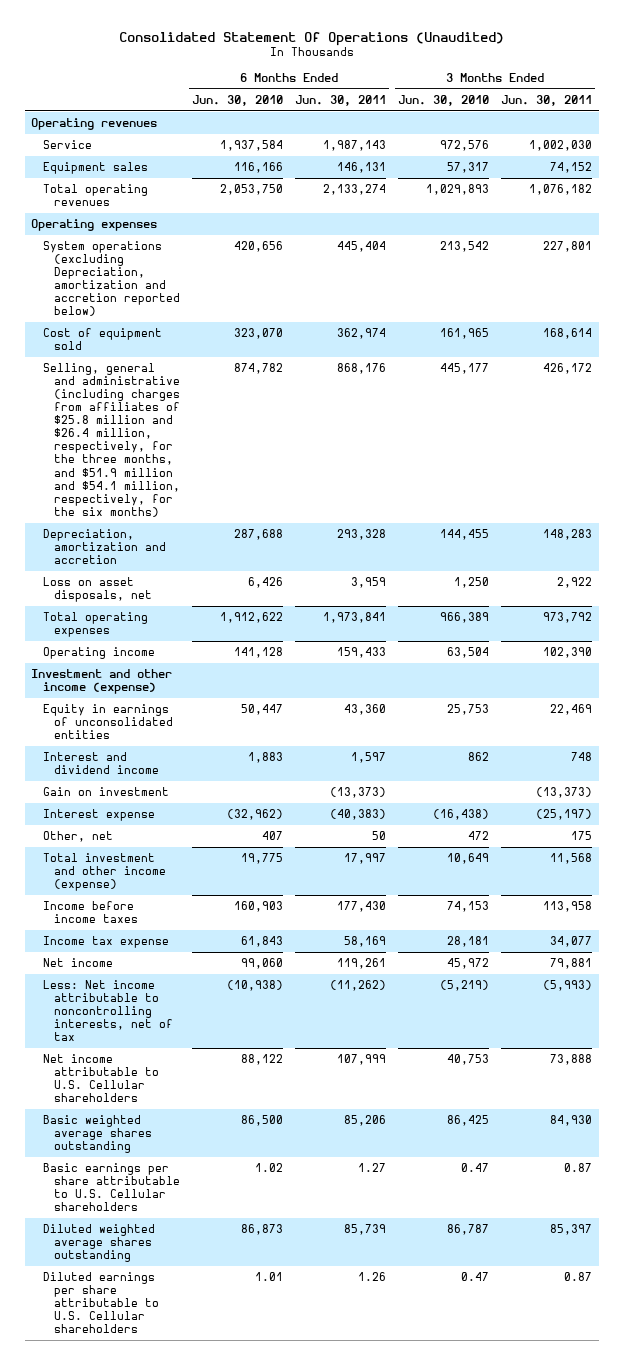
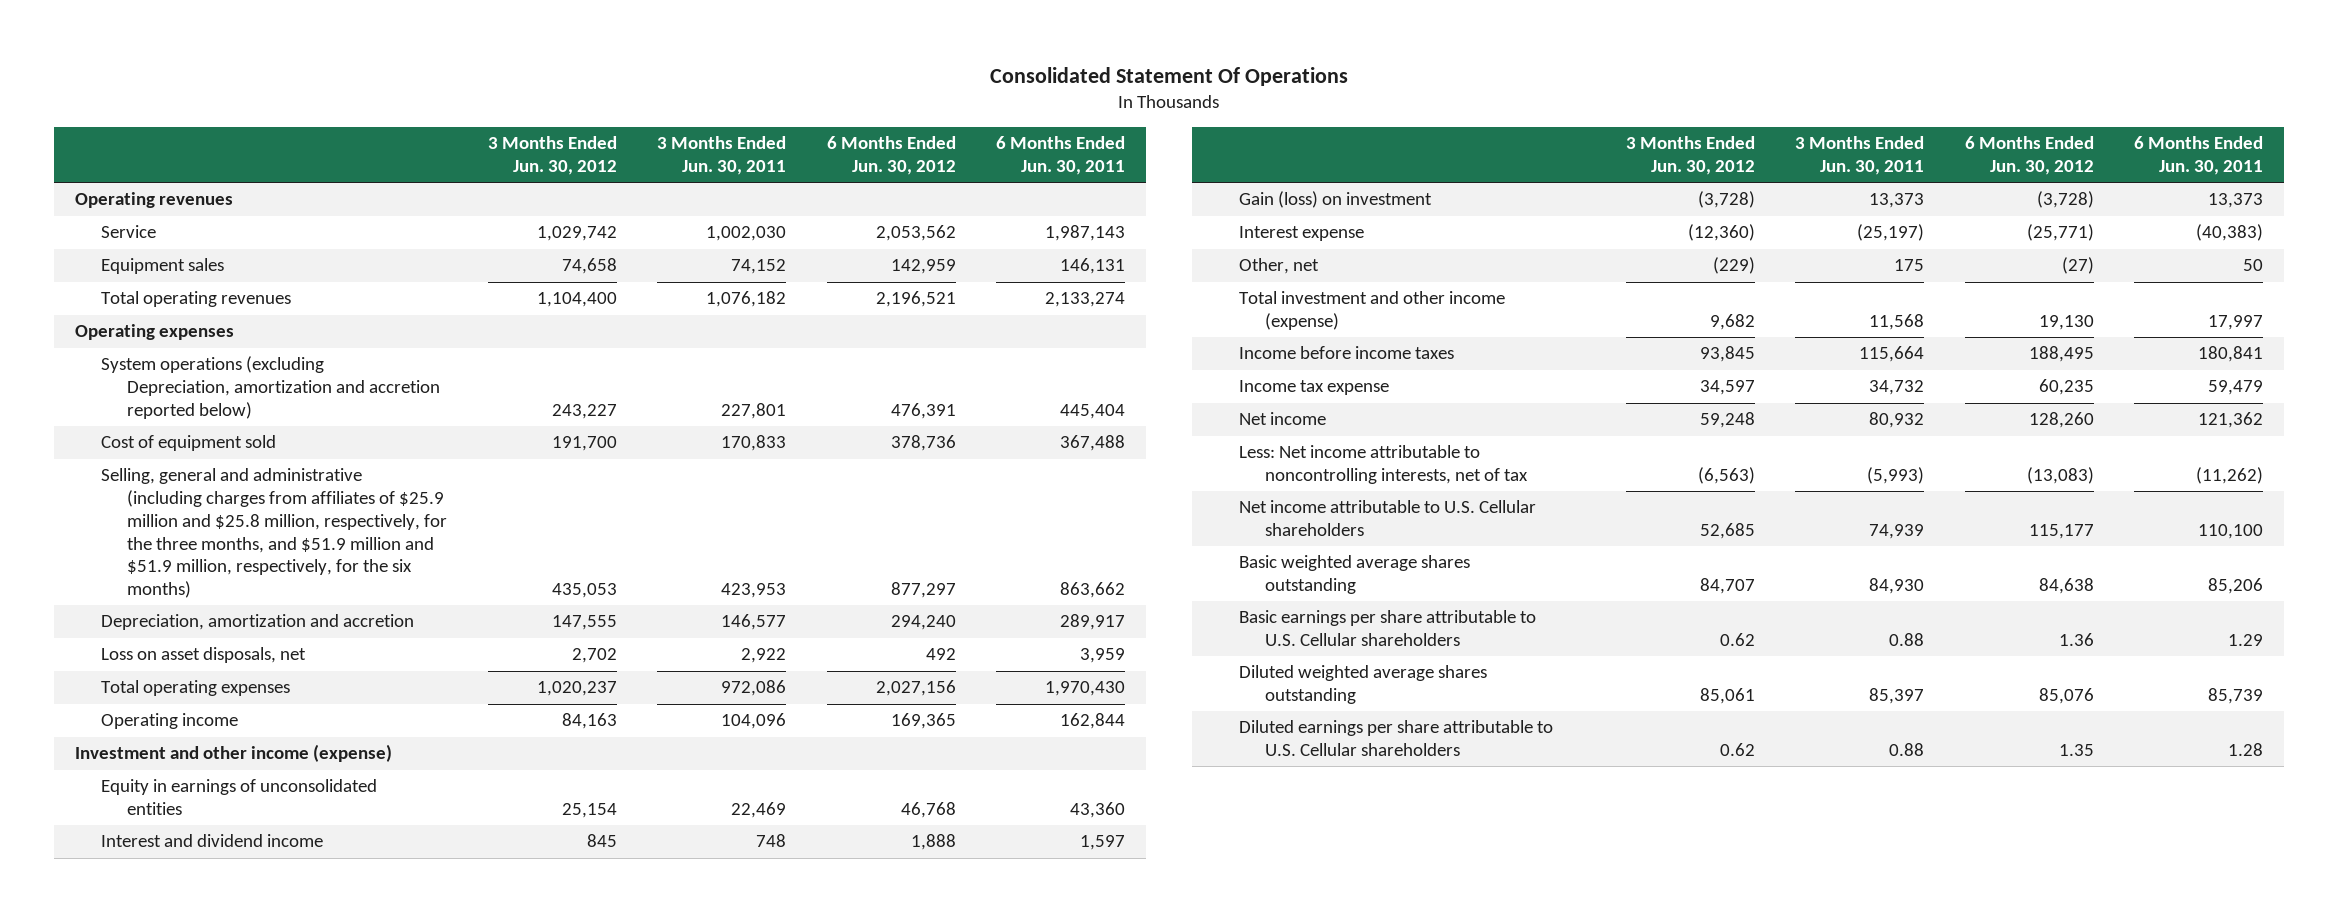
[118,31,504,46] Consolidated Statement Of Operations (Unaudited) -> [989,67,1348,87] Consolidated Statement Of Operations
[192,94,284,106] Jun. 30, 2010 -> none
[398,94,490,106] Jun. 30, 2010 -> none
none -> [487,136,617,176] 3 Months Ended Jun. 30, 2012
none -> [826,136,956,176] 6 Months Ended Jun. 30, 2012
[337,327,387,339] 362,974 -> [1060,435,1126,452] 367,488
[543,327,593,339] 168,614 -> [721,435,787,452] 170,833
[42,362,180,517] Selling, general and administrative (including charges from affiliates of $25.8 million and $26.4 million, respectively, for the three months, and $51.9 million and $54.1 million, respectively, for the six months) -> [100,468,448,598] Selling, general and administrative (including charges from affiliates of $25.9 million and $25.8 million, respectively, for the three months, and $51.9 million and $51.9 million, respectively, for the six months)
[337,362,387,374] 868,176 -> [1060,581,1126,598] 863,662
[543,362,593,374] 426,172 -> [721,582,787,598] 423,953
[337,528,387,540] 293,328 -> [1060,614,1126,631] 289,917
[543,528,593,540] 148,283 -> [721,614,787,631] 146,577
[323,611,387,623] 1,973,841 -> [1045,681,1126,697] 1,970,430
[543,611,593,623] 973,792 -> [721,680,787,697] 972,086
[337,646,387,658] 159,433 -> [1060,713,1126,730] 162,844
[543,646,593,658] 102,390 -> [721,713,787,730] 104,096
[42,786,169,796] Gain on investment -> [1238,191,1432,209] Gain (loss) on investment
[330,786,387,798] (13,373) -> [2208,193,2264,209] 13,373
[536,786,593,798] (13,373) -> [1869,193,1925,209] 13,373
[337,900,387,912] 177,430 -> [2198,346,2264,363] 180,841
[543,900,593,912] 113,958 -> [1859,346,1925,363] 115,664
[344,935,387,947] 58,169 -> [2208,380,2264,396] 59,479
[550,935,593,947] 34,077 -> [1869,380,1925,396] 34,732
[337,957,387,969] 119,261 -> [2198,412,2264,429] 121,362
[550,957,593,969] 79,881 -> [1869,412,1925,429] 80,932
[337,1053,387,1065] 107,999 -> [2198,524,2264,540] 110,100
[550,1053,593,1065] 73,888 -> [1869,524,1925,540] 74,939
[358,1162,387,1172] 1.27 -> [2228,634,2264,647] 1.29
[564,1162,593,1172] 0.87 -> [1889,633,1925,647] 0.88
[358,1271,387,1281] 1.26 -> [2228,743,2264,757] 1.28
[564,1271,593,1281] 0.87 -> [1889,743,1925,757] 0.88

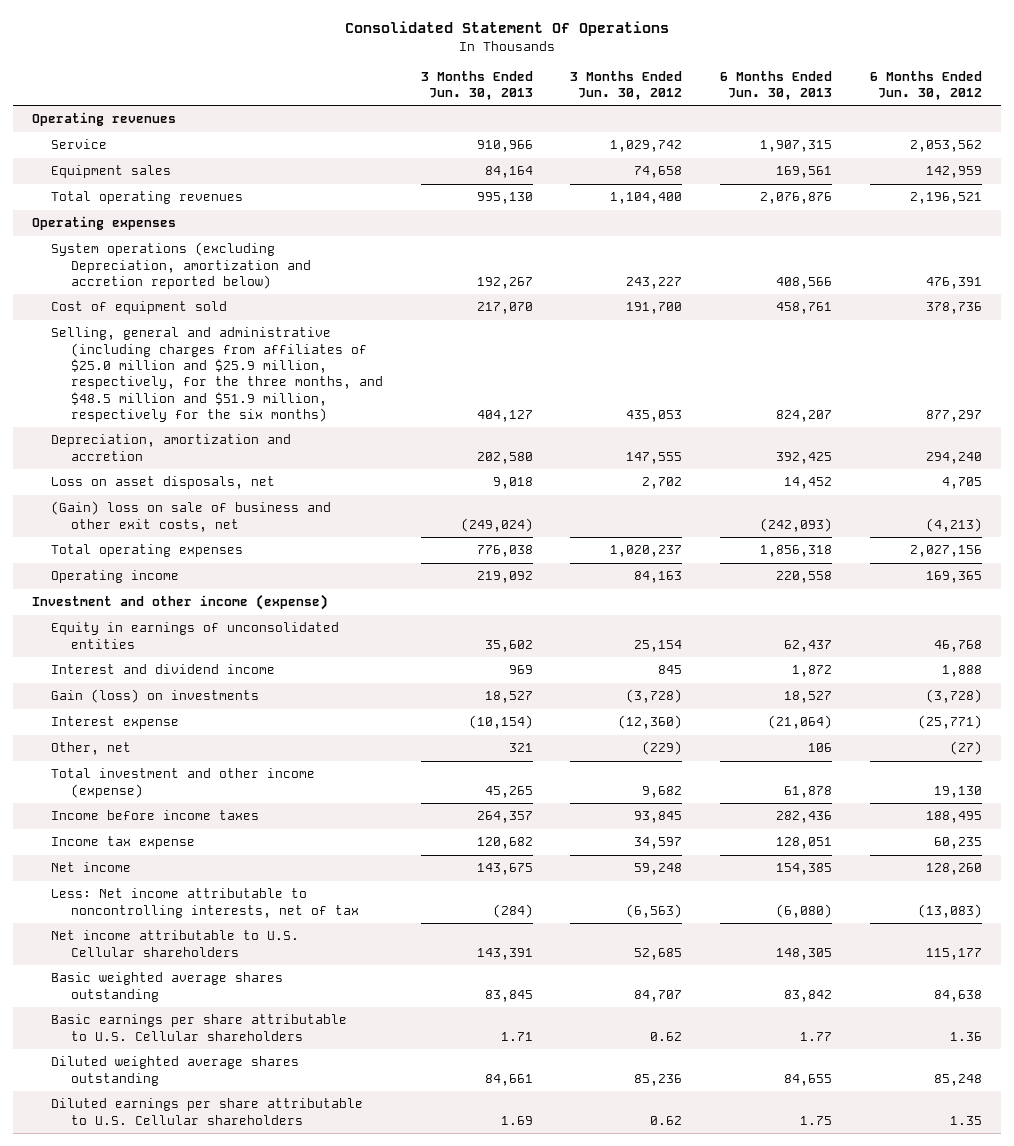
[657,136,787,176] 3 Months Ended Jun. 30, 2011 -> none
[996,136,1126,176] 6 Months Ended Jun. 30, 2011 -> none
none -> [420,70,533,101] 3 Months Ended Jun. 30, 2013
none -> [720,70,833,101] 6 Months Ended Jun. 30, 2013
[100,468,448,598] Selling, general and administrative (including charges from affiliates of $25.9 million and $25.8 million, respectively, for the three months, and $51.9 million and $51.9 million, respectively, for the six months) -> [51,327,383,422] Selling, general and administrative (including charges from affiliates of $25.0 million and $25.9 million, respectively, for the three months, and $48.5 million and $51.9 million, respectively for the six months)
[925,648,956,661] 492 -> [942,477,983,490] 4,705
none -> [51,501,332,532] (Gain) loss on sale of business and other exit costs, net
[1238,191,1432,209] Gain (loss) on investment -> [51,689,260,704] Gain (loss) on investments
[1699,688,1755,705] 85,061 -> [634,1073,683,1086] 85,236
[2038,688,2094,705] 85,076 -> [934,1073,983,1086] 85,248

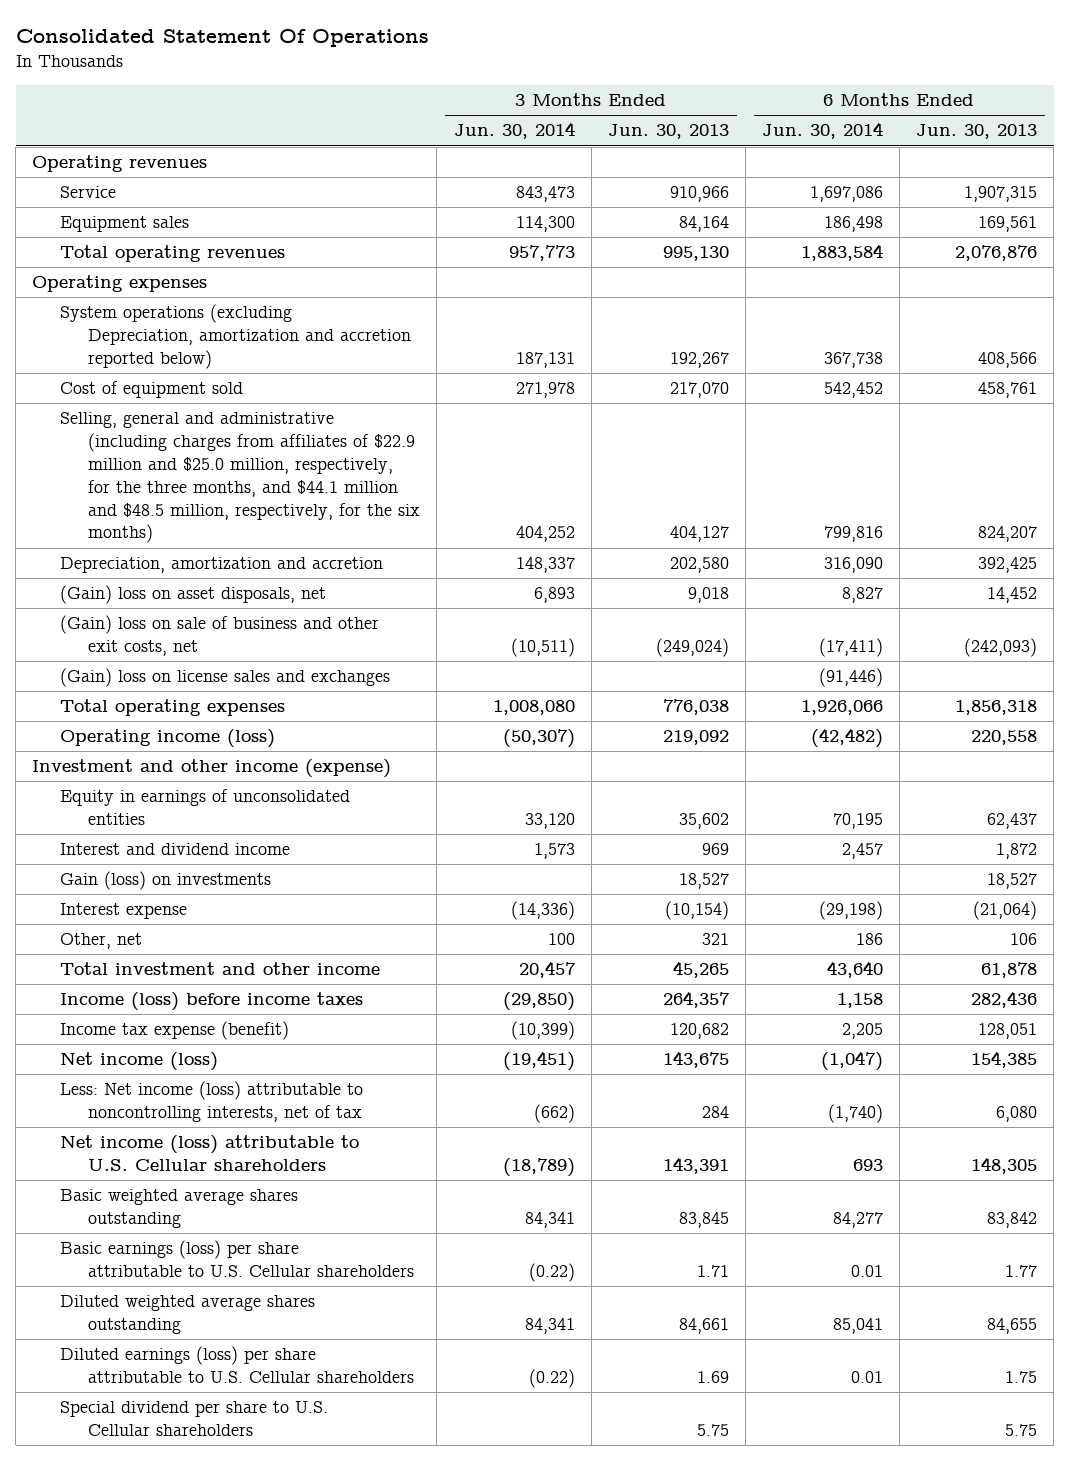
[570,70,683,101] 3 Months Ended Jun. 30, 2012 -> none
[870,70,983,101] 6 Months Ended Jun. 30, 2012 -> none
none -> [453,122,575,140] Jun. 30, 2014
none -> [761,122,883,140] Jun. 30, 2014
[51,327,383,422] Selling, general and administrative (including charges from affiliates of $25.0 million and $25.9 million, respectively, for the three months, and $48.5 million and $51.9 million, respectively for the six months) -> [60,412,421,544] Selling, general and administrative (including charges from affiliates of $22.9 million and $25.0 million, respectively, for the three months, and $44.1 million and $48.5 million, respectively, for the six months)
[51,476,276,490] Loss on asset disposals, net -> [60,585,327,605] (Gain) loss on asset disposals, net
none -> [60,668,391,688] (Gain) loss on license sales and exchanges
[51,570,180,584] Operating income -> [60,729,276,749] Operating income (loss)
[51,768,316,798] Total investment and other income (expense) -> [60,962,381,976] Total investment and other income
[51,810,260,821] Income before income taxes -> [60,992,364,1012] Income (loss) before income taxes
[51,836,196,850] Income tax expense -> [60,1021,290,1041] Income tax expense (benefit)
[51,862,132,873] Net income -> [60,1052,219,1072] Net income (loss)
[51,888,359,918] Less: Net income attributable to noncontrolling interests, net of tax -> [60,1081,364,1123] Less: Net income (loss) attributable to noncontrolling interests, net of tax
[492,903,533,918] (284) -> [701,1106,729,1119] 284
[776,903,833,918] (6,080) -> [995,1106,1037,1123] 6,080
[51,930,300,957] Net income attributable to U.S. Cellular shareholders -> [60,1135,360,1172] Net income (loss) attributable to U.S. Cellular shareholders
[51,1014,348,1041] Basic earnings per share attributable to U.S. Cellular shareholders -> [60,1240,415,1278] Basic earnings (loss) per share attributable to U.S. Cellular shareholders
[51,1098,364,1125] Diluted earnings per share attributable to U.S. Cellular shareholders -> [60,1346,415,1384] Diluted earnings (loss) per share attributable to U.S. Cellular shareholders
none -> [60,1401,329,1437] Special dividend per share to U.S. Cellular shareholders

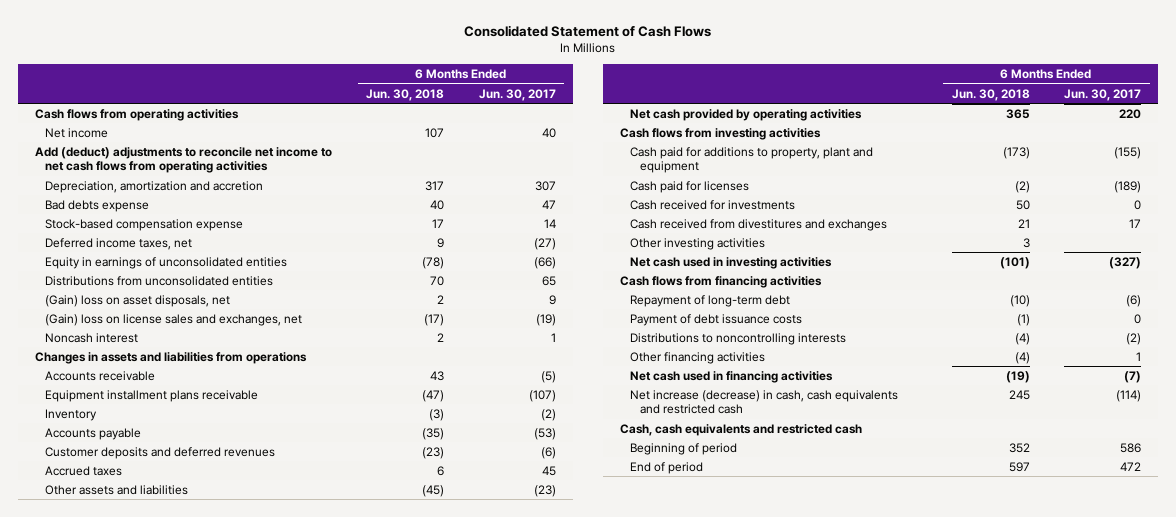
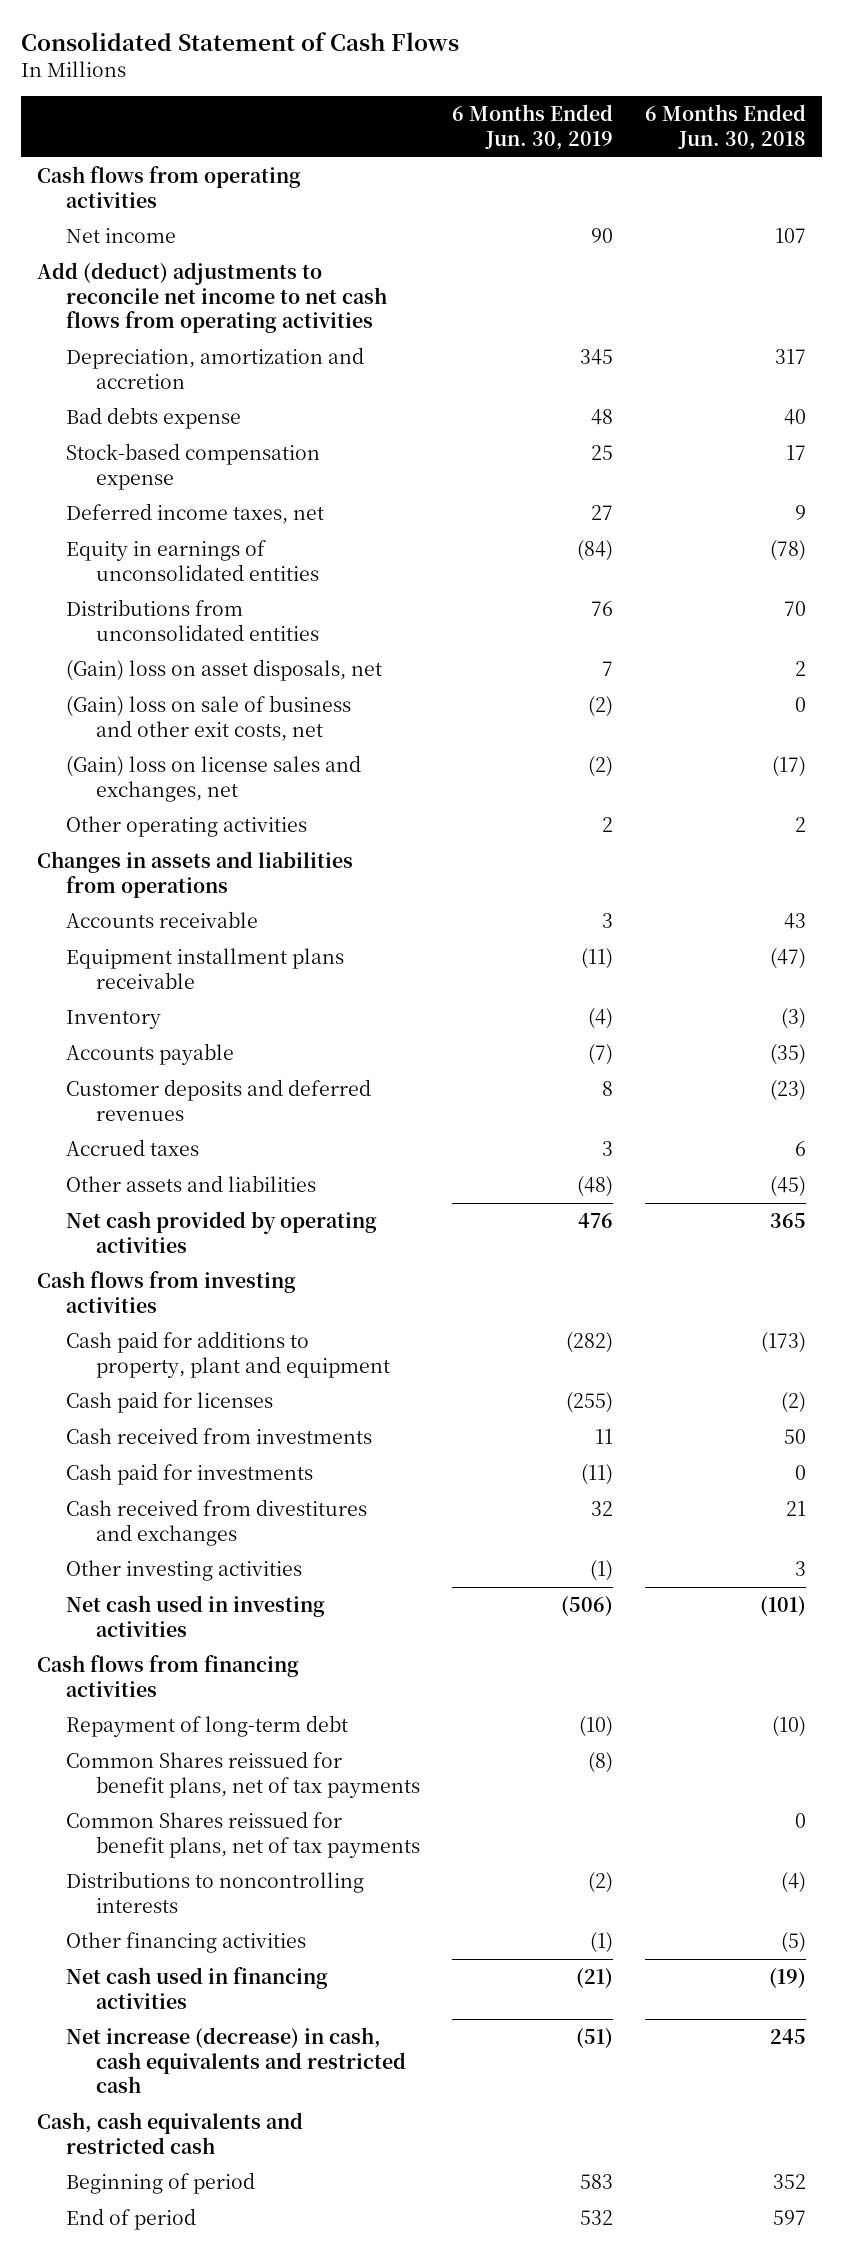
[478,88,556,101] Jun. 30, 2017 -> none
none -> [451,104,613,150] 6 Months Ended Jun. 30, 2019
none -> [66,695,352,741] (Gain) loss on sale of business and other exit costs, net
[44,332,138,343] Noncash interest -> none
none -> [66,816,308,838] Other operating activities
[630,199,796,210] Cash received for investments -> [66,1427,373,1445] Cash received from investments
none -> [66,1463,314,1486] Cash paid for investments
[630,313,803,326] Payment of debt issuance costs -> none
none -> [66,1751,420,1798] Common Shares reissued for benefit plans, net of tax payments
none -> [66,1811,420,1858] Common Shares reissued for benefit plans, net of tax payments
[1014,351,1030,364] (4) -> [781,1932,807,1954] (5)

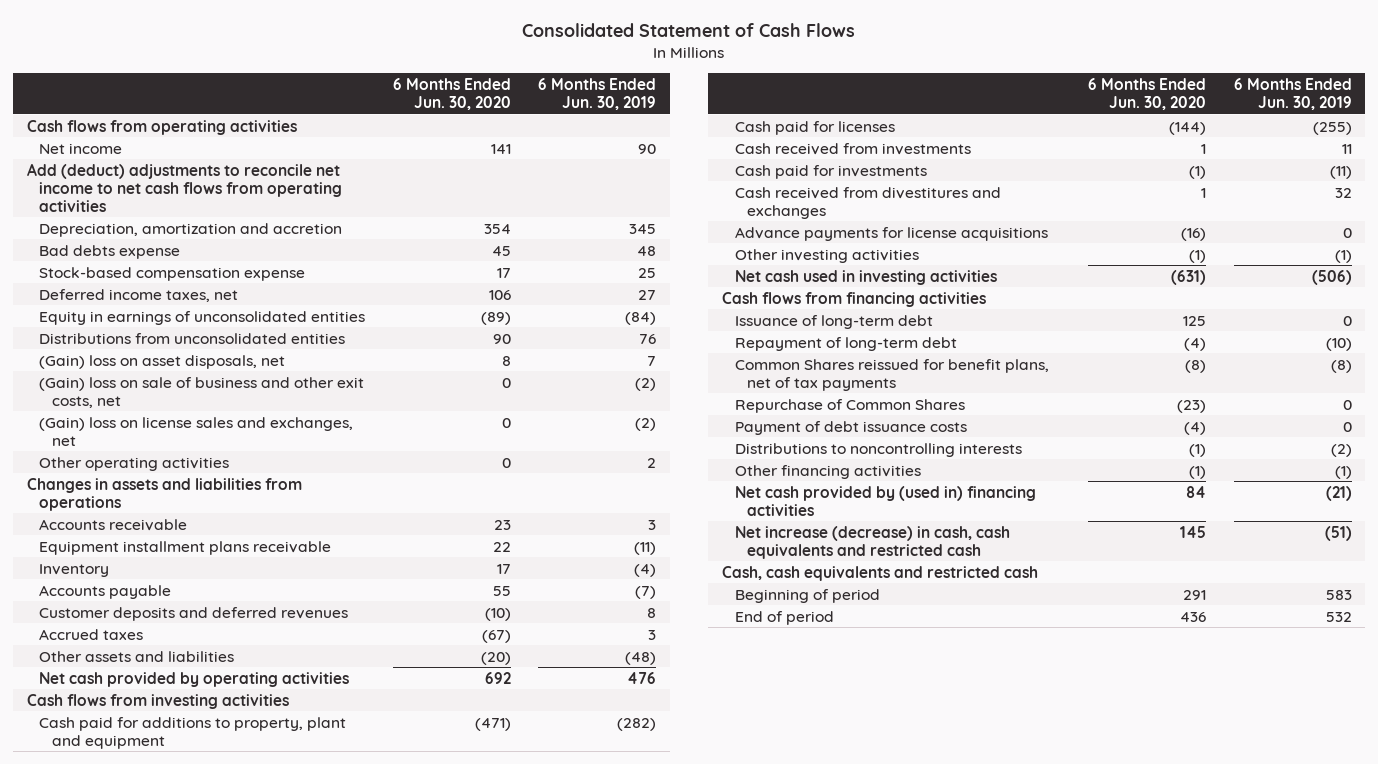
[645,104,807,150] 6 Months Ended Jun. 30, 2018 -> none
none -> [392,78,511,110] 6 Months Ended Jun. 30, 2020
none -> [734,226,1048,241] Advance payments for license acquisitions
none -> [734,314,933,329] Issuance of long-term debt
[66,1811,420,1858] Common Shares reissued for benefit plans, net of tax payments -> none
none -> [734,398,965,413] Repurchase of Common Shares
none -> [734,420,967,435] Payment of debt issuance costs
[66,1967,329,2009] Net cash used in financing activities -> [734,485,1036,516] Net cash provided by (used in) financing activities

